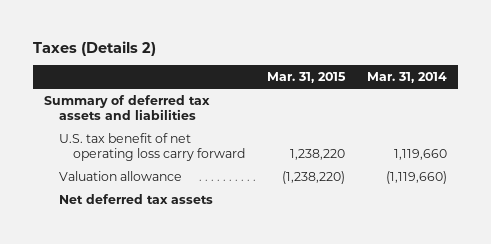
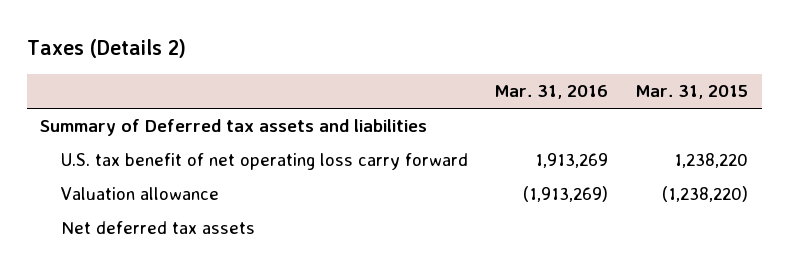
[366,71,447,83] Mar. 31, 2014 -> none
none -> [494,85,609,100] Mar. 31, 2016
[44,94,211,120] Summary of deferred tax assets and liabilities -> [40,119,428,137] Summary of Deferred tax assets and liabilities

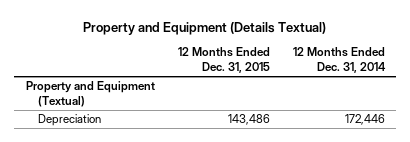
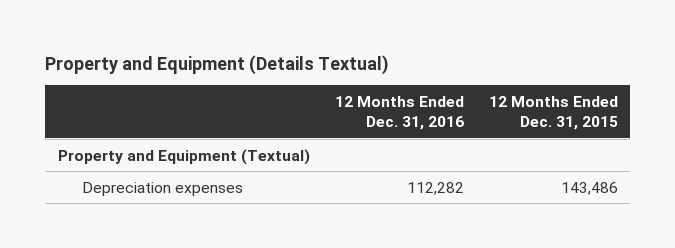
[292,47,386,74] 12 Months Ended Dec. 31, 2014 -> none
none -> [334,95,464,131] 12 Months Ended Dec. 31, 2016
[38,114,102,127] Depreciation -> [82,181,244,196] Depreciation expenses

